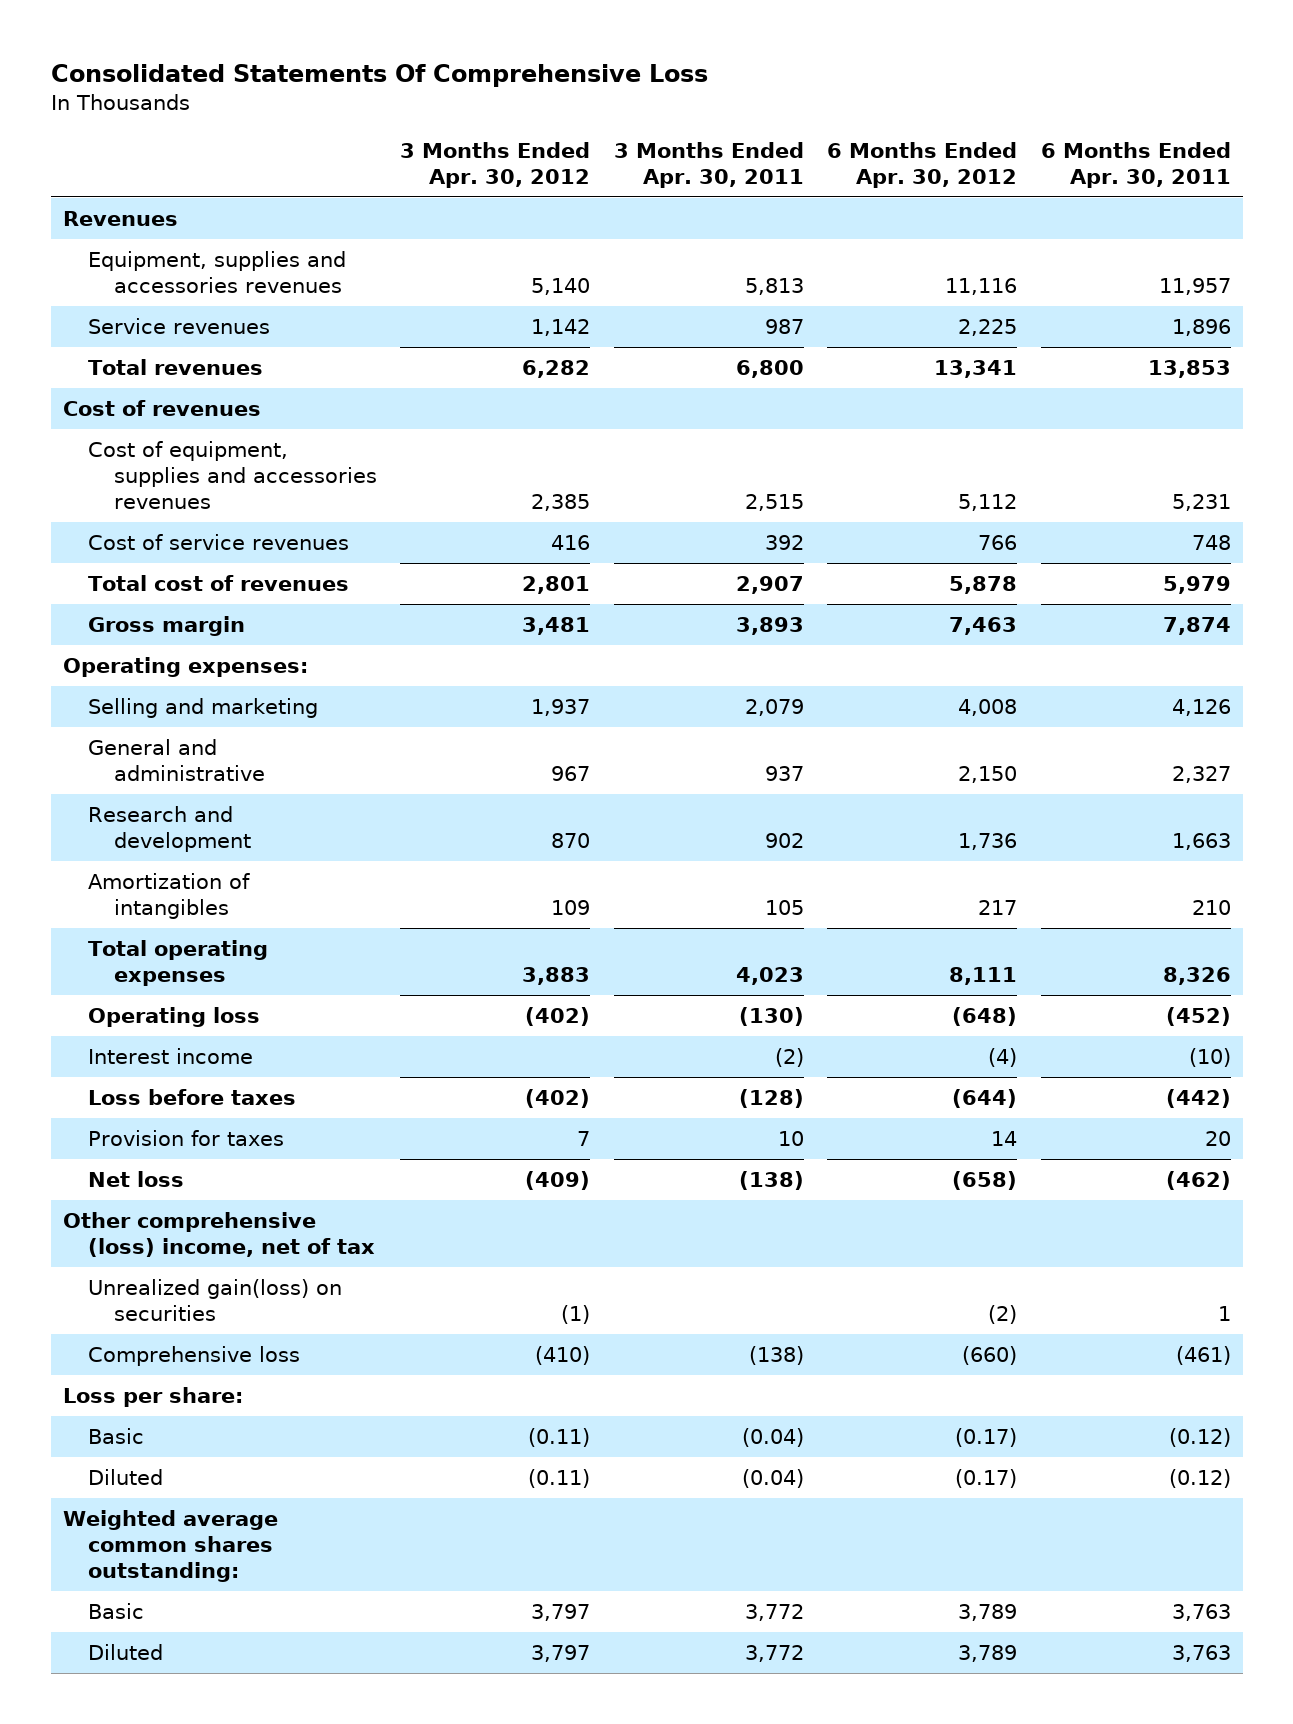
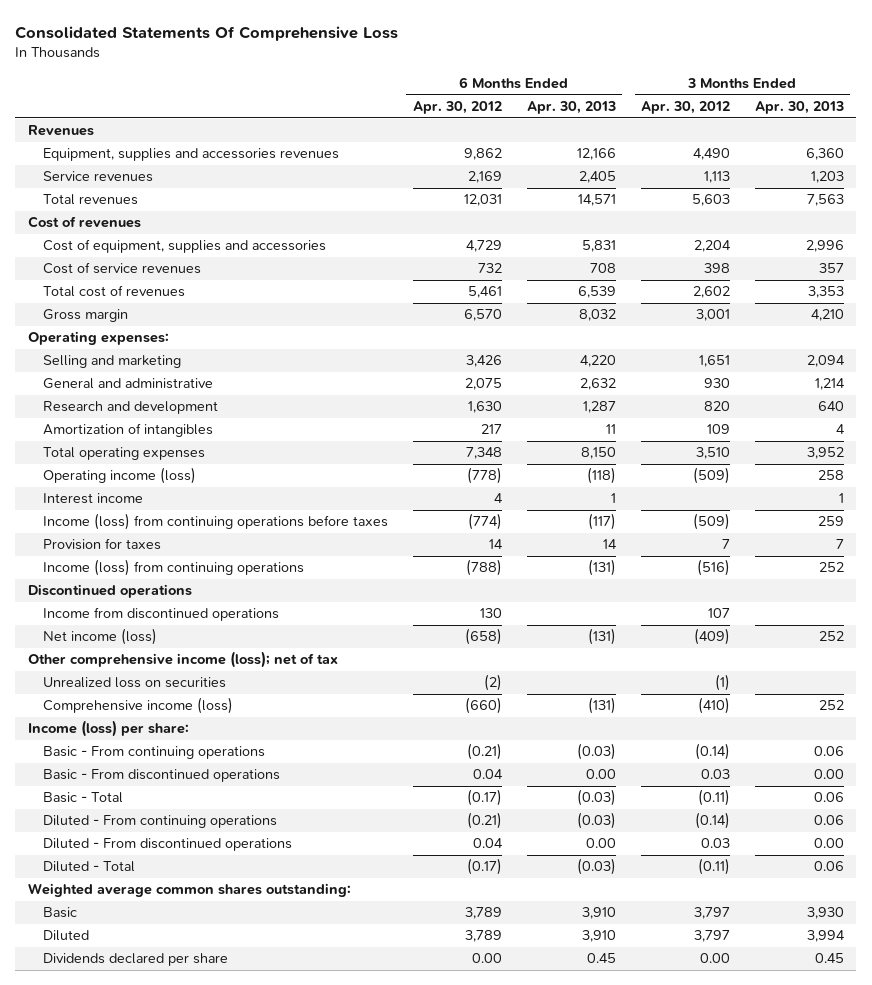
[613,142,804,189] 3 Months Ended Apr. 30, 2011 -> none
[1040,142,1231,189] 6 Months Ended Apr. 30, 2011 -> none
none -> [526,101,616,115] Apr. 30, 2013
none -> [754,101,844,115] Apr. 30, 2013
[531,277,591,295] 5,140 -> [692,148,730,161] 4,490
[945,277,1018,295] 11,116 -> [463,148,502,161] 9,862
[531,318,591,336] 1,142 -> [703,171,730,184] 1,113
[958,318,1018,336] 2,225 -> [467,171,502,184] 2,169
[522,359,591,378] 6,282 -> [691,194,730,207] 5,603
[934,359,1018,378] 13,341 -> [463,194,502,207] 12,031
[88,440,377,509] Cost of equipment, supplies and accessories revenues -> [42,239,326,254] Cost of equipment, supplies and accessories
[531,493,591,511] 2,385 -> [693,240,731,253] 2,204
[958,493,1018,511] 5,112 -> [465,240,502,253] 4,729
[551,534,591,550] 416 -> [703,263,730,274] 398
[978,534,1018,550] 766 -> [477,263,502,274] 732
[522,575,591,594] 2,801 -> [692,286,730,299] 2,602
[949,575,1018,594] 5,878 -> [467,286,502,299] 5,461
[522,616,591,635] 3,481 -> [695,309,730,322] 3,001
[949,616,1018,635] 7,463 -> [463,309,502,322] 6,570
[531,698,591,716] 1,937 -> [698,355,730,368] 1,651
[958,698,1018,716] 4,008 -> [465,355,502,368] 3,426
[551,765,591,781] 967 -> [703,378,730,389] 930
[958,765,1018,783] 2,150 -> [464,378,502,391] 2,075
[551,832,591,848] 870 -> [703,401,730,412] 820
[958,832,1018,850] 1,736 -> [467,401,502,414] 1,630
[522,966,591,985] 3,883 -> [695,447,730,460] 3,510
[949,966,1018,985] 8,111 -> [465,447,502,460] 7,348
[88,1006,261,1027] Operating loss -> [42,467,196,485] Operating income (loss)
[525,1006,591,1026] (402) -> [692,467,730,485] (509)
[952,1006,1018,1026] (648) -> [466,467,502,485] (778)
[988,1047,1018,1067] (4) -> [493,493,503,504] 4
[88,1088,297,1105] Loss before taxes -> [42,513,388,531] Income (loss) from continuing operations before taxes
[525,1088,591,1108] (402) -> [692,513,730,531] (509)
[952,1088,1018,1108] (644) -> [467,513,502,531] (774)
none -> [42,559,304,577] Income (loss) from continuing operations
none -> [27,584,192,599] Discontinued operations
none -> [42,607,279,622] Income from discontinued operations
[88,1170,185,1187] Net loss -> [42,628,157,646] Net income (loss)
[62,1211,376,1257] Other comprehensive (loss) income, net of tax -> [27,651,338,669] Other comprehensive income (loss); net of tax
[88,1278,343,1321] Unrealized gain(loss) on securities -> [42,677,226,689] Unrealized loss on securities
[88,1345,301,1366] Comprehensive loss -> [42,697,233,715] Comprehensive income (loss)
[62,1386,243,1407] Loss per share: -> [27,720,189,738] Income (loss) per share:
none -> [42,746,265,760] Basic - From continuing operations
none -> [42,769,280,783] Basic - From discontinued operations
[88,1427,145,1444] Basic -> [42,792,123,804] Basic - Total
none -> [42,815,277,829] Diluted - From continuing operations
none -> [42,838,292,852] Diluted - From discontinued operations
[88,1468,164,1485] Diluted -> [42,861,135,873] Diluted - Total
none -> [42,953,228,967] Dividends declared per share

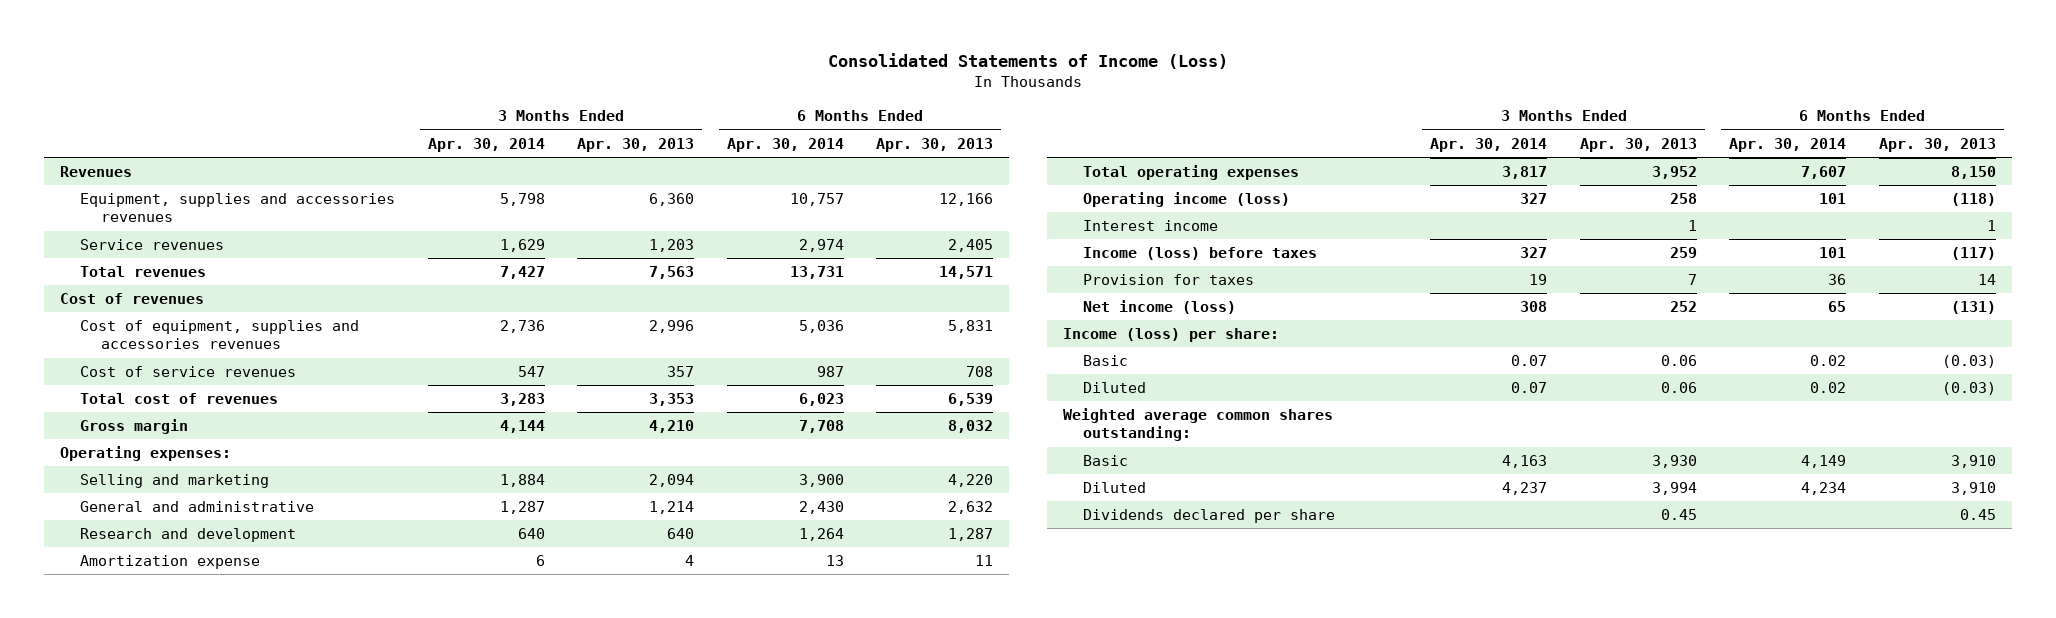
[15,25,399,41] Consolidated Statements Of Comprehensive Loss -> [827,53,1228,70] Consolidated Statements of Income (Loss)
[412,101,502,115] Apr. 30, 2012 -> none
[640,101,730,115] Apr. 30, 2012 -> none
none -> [427,137,545,152] Apr. 30, 2014
none -> [726,137,844,152] Apr. 30, 2014
[42,239,326,254] Cost of equipment, supplies and accessories -> [80,320,360,350] Cost of equipment, supplies and accessories revenues
[42,423,213,438] Amortization of intangibles -> [80,555,261,570] Amortization expense
[42,513,388,531] Income (loss) from continuing operations before taxes -> [1082,247,1317,261] Income (loss) before taxes
[42,559,304,577] Income (loss) from continuing operations -> none
[27,584,192,599] Discontinued operations -> none
[42,607,279,622] Income from discontinued operations -> none
[27,651,338,669] Other comprehensive income (loss); net of tax -> none
[42,677,226,689] Unrealized loss on securities -> none
[42,697,233,715] Comprehensive income (loss) -> none
[42,769,280,783] Basic - From discontinued operations -> none
[42,792,123,804] Basic - Total -> none
[42,838,292,852] Diluted - From discontinued operations -> none
[42,861,135,873] Diluted - Total -> none
[42,746,265,760] Basic - From continuing operations -> [1082,355,1128,367] Basic
[42,815,277,829] Diluted - From continuing operations -> [1082,382,1146,394] Diluted

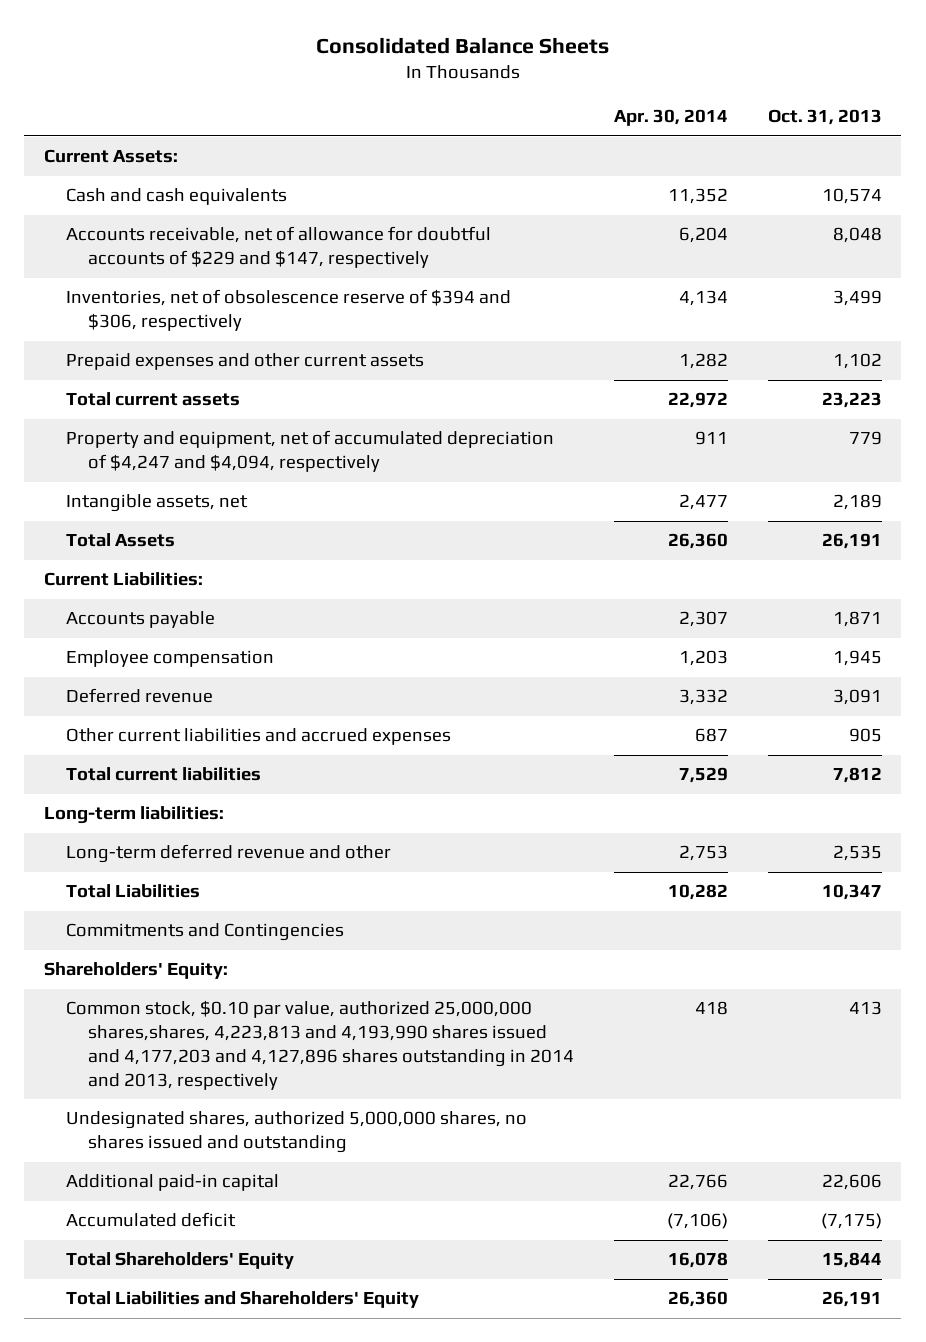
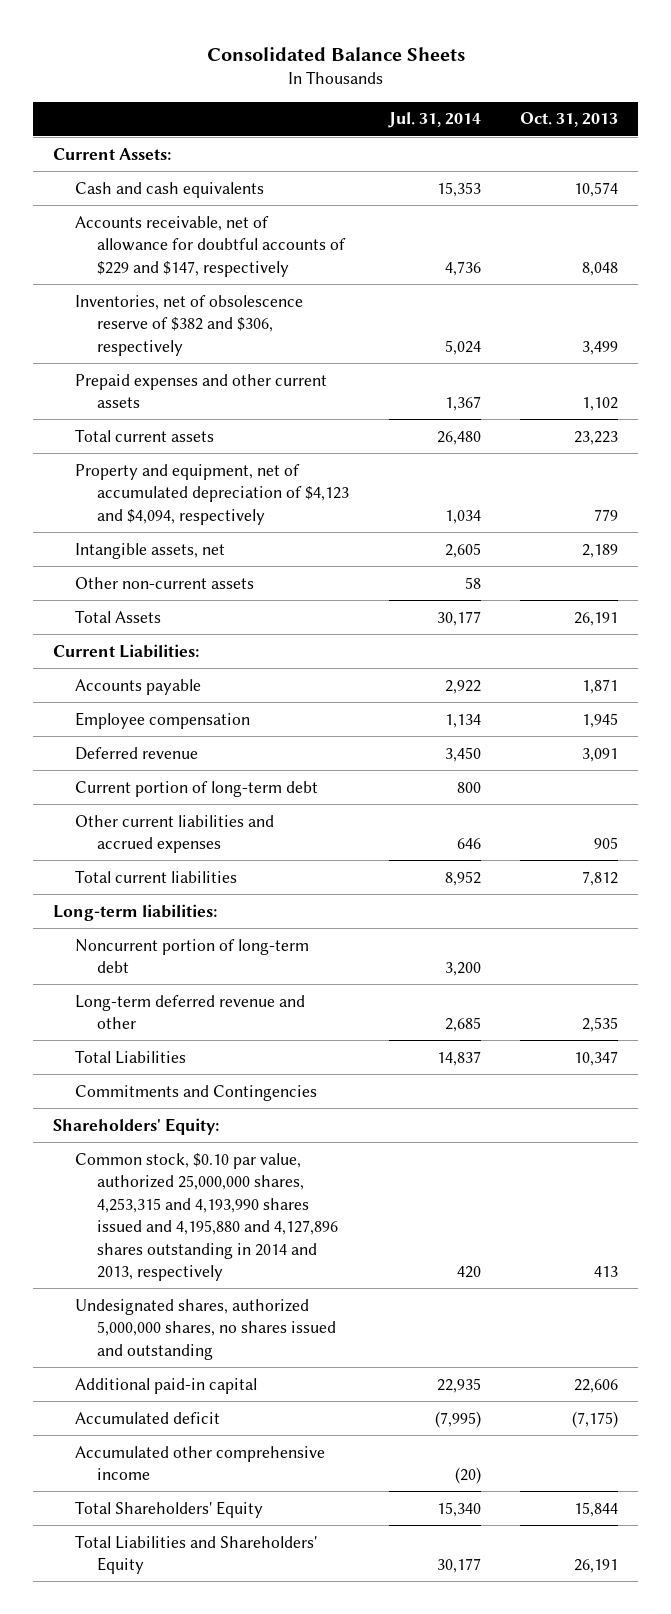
[613,109,728,127] Apr. 30, 2014 -> none
none -> [387,112,481,129] Jul. 31, 2014
[65,289,511,332] Inventories, net of obsolescence reserve of $394 and $306, respectively -> [75,294,304,356] Inventories, net of obsolescence reserve of $382 and $306, respectively
[65,430,554,473] Property and equipment, net of accumulated depreciation of $4,247 and $4,094, respectively -> [75,463,350,525] Property and equipment, net of accumulated depreciation of $4,123 and $4,094, respectively
none -> [75,576,255,589] Other non-current assets
none -> [75,780,319,797] Current portion of long-term debt
none -> [75,938,310,974] Noncurrent portion of long-term debt
[65,1000,574,1090] Common stock, $0.10 par value, authorized 25,000,000 shares,shares, 4,223,813 and 4,193,990 shares issued and 4,177,203 and 4,127,896 shares outstanding in 2014 and 2013, respectively -> [75,1152,339,1282] Common stock, $0.10 par value, authorized 25,000,000 shares, 4,253,315 and 4,193,990 shares issued and 4,195,880 and 4,127,896 shares outstanding in 2014 and 2013, respectively
none -> [75,1445,326,1481] Accumulated other comprehensive income

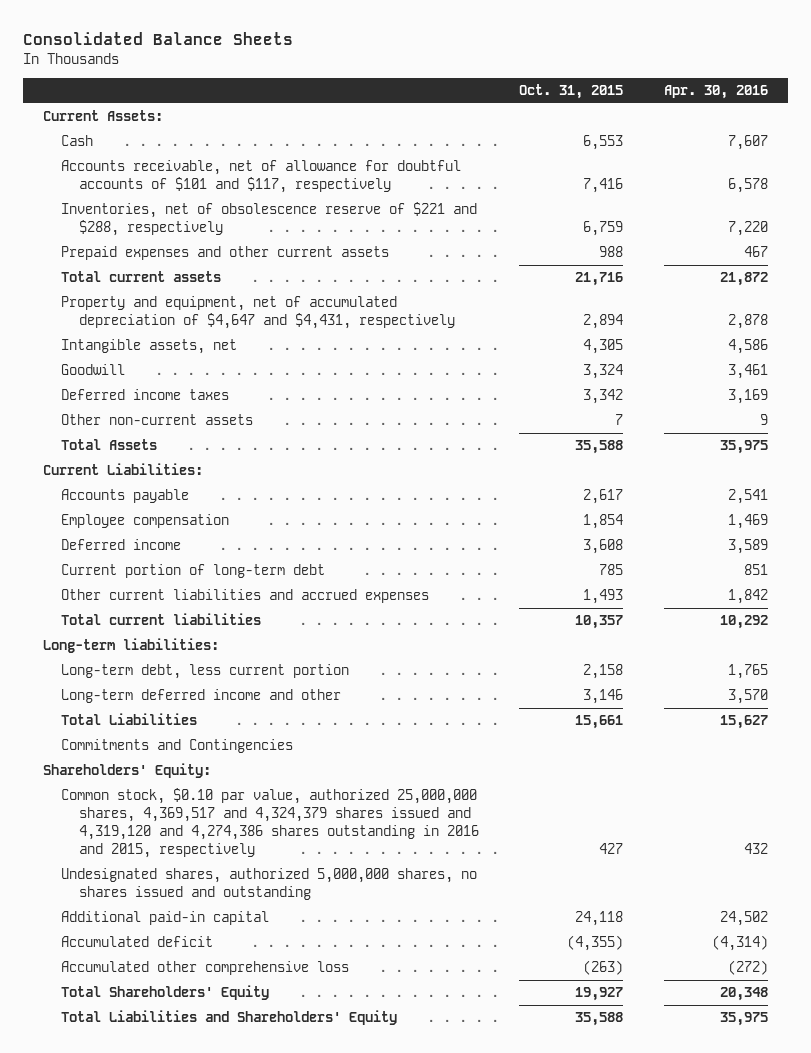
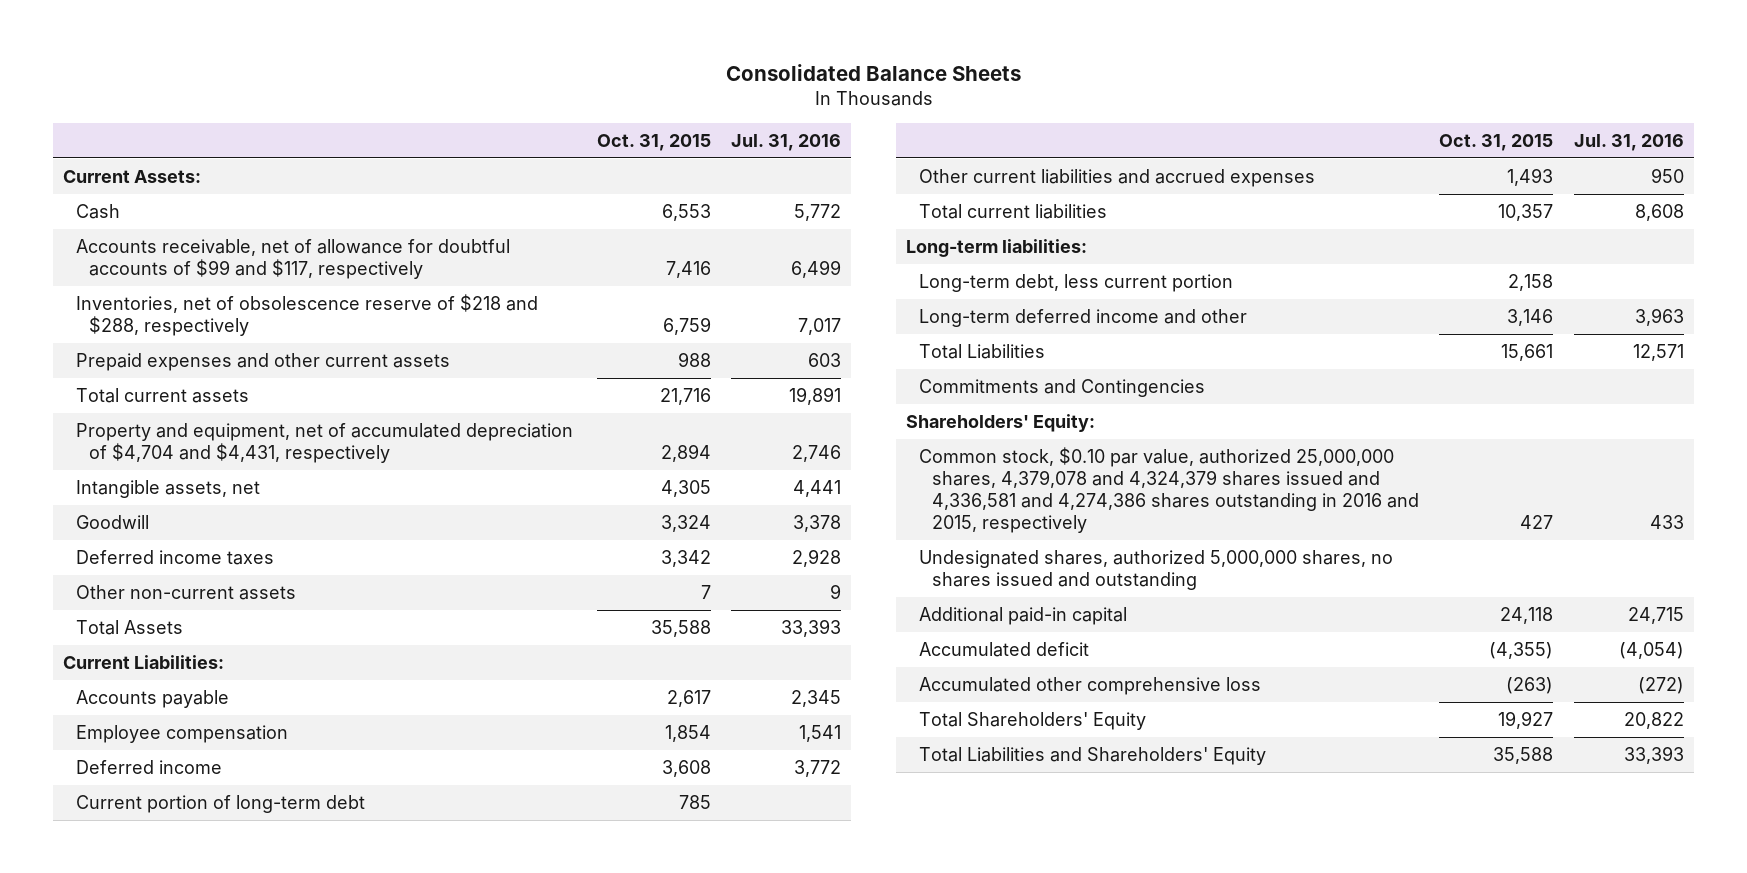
[663,85,768,100] Apr. 30, 2016 -> none
none -> [730,133,841,151] Jul. 31, 2016
[61,160,462,194] Accounts receivable, net of allowance for doubtful accounts of $101 and $117, respectively -> [76,238,511,280] Accounts receivable, net of allowance for doubtful accounts of $99 and $117, respectively
[61,202,478,237] Inventories, net of obsolescence reserve of $221 and $288, respectively -> [76,293,539,337] Inventories, net of obsolescence reserve of $218 and $288, respectively
[61,296,456,330] Property and equipment, net of accumulated depreciation of $4,647 and $4,431, respectively -> [76,422,574,464] Property and equipment, net of accumulated depreciation of $4,704 and $4,431, respectively
[61,788,480,859] Common stock, $0.10 par value, authorized 25,000,000 shares, 4,369,517 and 4,324,379 shares issued and 4,319,120 and 4,274,386 shares outstanding in 2016 and 2015, respectively -> [919,446,1419,534] Common stock, $0.10 par value, authorized 25,000,000 shares, 4,379,078 and 4,324,379 shares issued and 4,336,581 and 4,274,386 shares outstanding in 2016 and 2015, respectively

